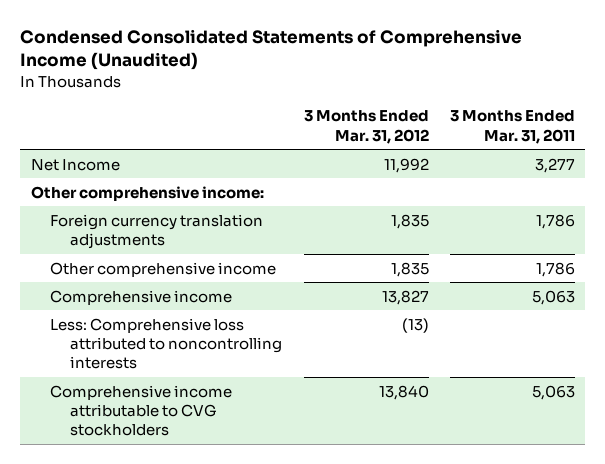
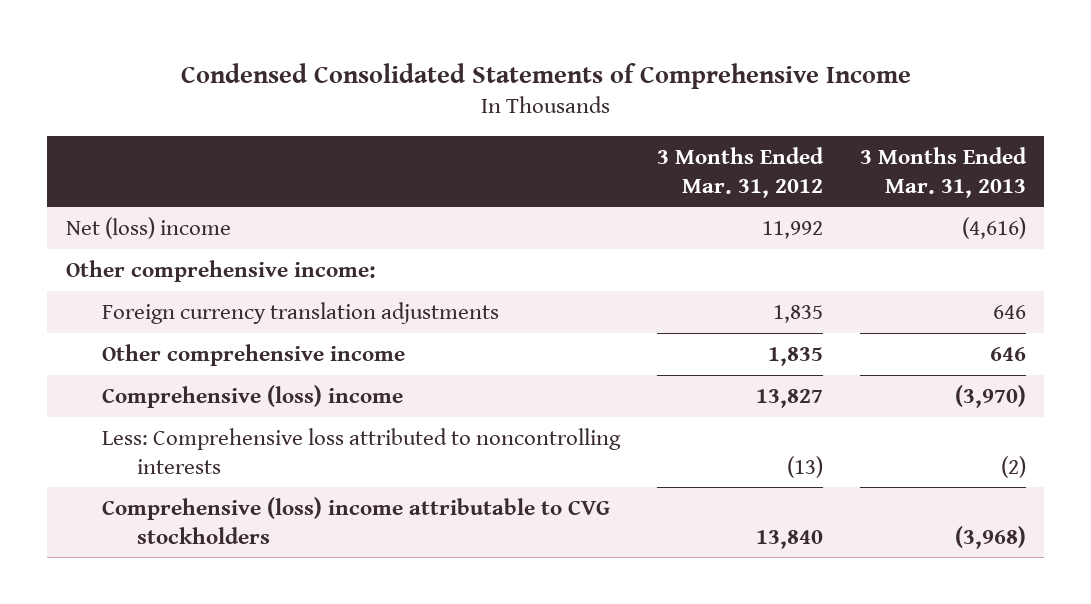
[20,29,523,71] Condensed Consolidated Statements of Comprehensive Income (Unaudited) -> [180,62,911,89] Condensed Consolidated Statements of Comprehensive Income
[449,110,575,144] 3 Months Ended Mar. 31, 2011 -> none
none -> [859,146,1027,198] 3 Months Ended Mar. 31, 2013
[30,158,120,171] Net Income -> [65,216,231,239] Net (loss) income
[50,289,233,305] Comprehensive income -> [101,384,403,408] Comprehensive (loss) income
[50,384,233,437] Comprehensive income attributable to CVG stockholders -> [101,496,610,544] Comprehensive (loss) income attributable to CVG stockholders

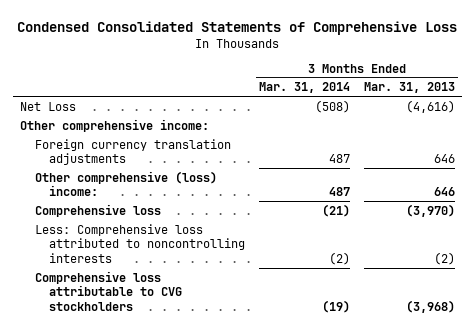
[180,62,911,89] Condensed Consolidated Statements of Comprehensive Income -> [17,20,458,35] Condensed Consolidated Statements of Comprehensive Loss
[656,146,824,198] 3 Months Ended Mar. 31, 2012 -> none
none -> [259,82,351,94] Mar. 31, 2014
[65,216,231,239] Net (loss) income -> [20,101,77,111] Net Loss
[101,343,405,366] Other comprehensive income -> [34,170,217,197] Other comprehensive (loss) income:
[101,384,403,408] Comprehensive (loss) income -> [34,203,161,217] Comprehensive loss
[101,496,610,544] Comprehensive (loss) income attributable to CVG stockholders -> [34,270,183,311] Comprehensive loss attributable to CVG stockholders

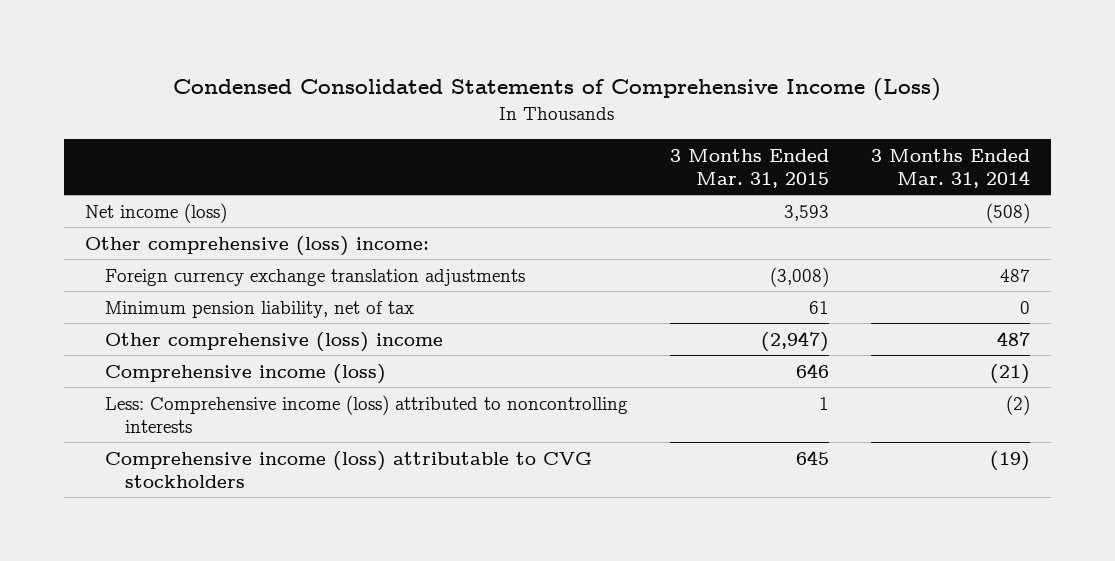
[17,20,458,35] Condensed Consolidated Statements of Comprehensive Loss -> [173,77,942,101] Condensed Consolidated Statements of Comprehensive Income (Loss)
[363,82,455,94] Mar. 31, 2013 -> none
none -> [669,148,829,188] 3 Months Ended Mar. 31, 2015
[20,101,77,111] Net Loss -> [84,202,227,223] Net income (loss)
[20,118,210,132] Other comprehensive income: -> [84,235,429,256] Other comprehensive (loss) income:
[34,138,231,166] Foreign currency translation adjustments -> [104,268,525,286] Foreign currency exchange translation adjustments
none -> [104,300,414,318] Minimum pension liability, net of tax
[34,170,217,197] Other comprehensive (loss) income: -> [104,331,443,352] Other comprehensive (loss) income
[34,203,161,217] Comprehensive loss -> [104,363,386,384] Comprehensive income (loss)
[34,223,246,263] Less: Comprehensive loss attributed to noncontrolling interests -> [104,394,628,433] Less: Comprehensive income (loss) attributed to noncontrolling interests
[34,270,183,311] Comprehensive loss attributable to CVG stockholders -> [104,450,592,488] Comprehensive income (loss) attributable to CVG stockholders

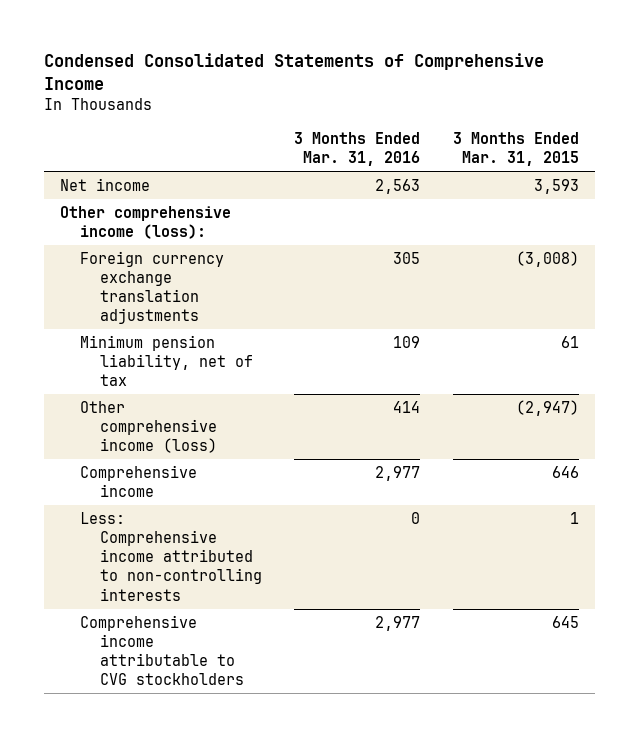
[173,77,942,101] Condensed Consolidated Statements of Comprehensive Income (Loss) -> [43,53,544,91] Condensed Consolidated Statements of Comprehensive Income
[871,148,1031,188] 3 Months Ended Mar. 31, 2014 -> none
none -> [294,131,421,167] 3 Months Ended Mar. 31, 2016
[84,202,227,223] Net income (loss) -> [60,177,151,191] Net income
[84,235,429,256] Other comprehensive (loss) income: -> [60,205,232,240] Other comprehensive income (loss):
[104,331,443,352] Other comprehensive (loss) income -> [80,400,217,454] Other comprehensive income (loss)
[104,363,386,384] Comprehensive income (loss) -> [80,464,198,498] Comprehensive income
[104,394,628,433] Less: Comprehensive income (loss) attributed to noncontrolling interests -> [80,511,262,601] Less: Comprehensive income attributed to non-controlling interests
[104,450,592,488] Comprehensive income (loss) attributable to CVG stockholders -> [80,614,244,686] Comprehensive income attributable to CVG stockholders

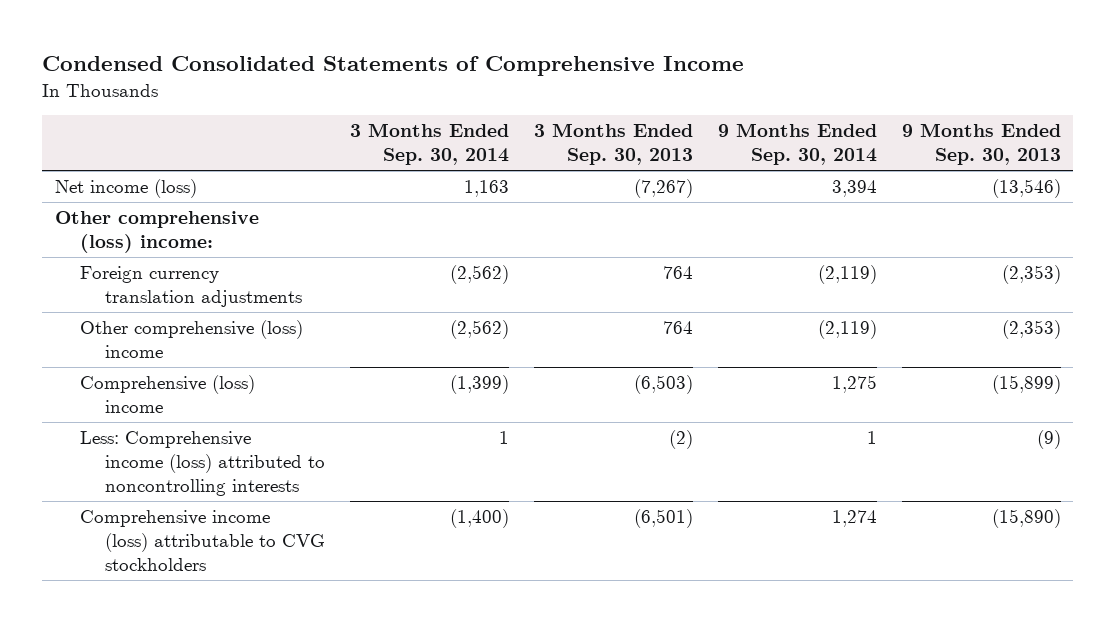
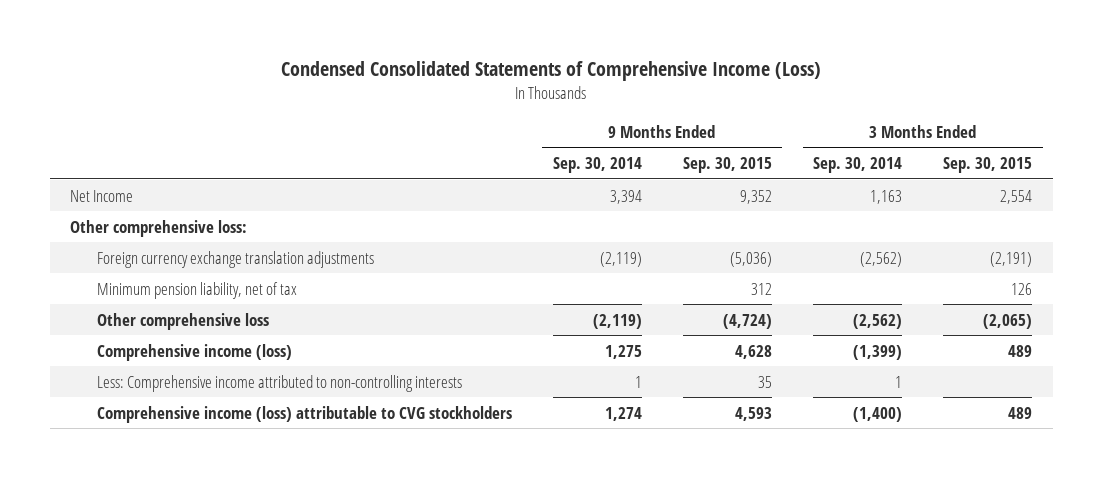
[42,56,745,77] Condensed Consolidated Statements of Comprehensive Income -> [281,61,822,82] Condensed Consolidated Statements of Comprehensive Income (Loss)
[533,123,693,166] 3 Months Ended Sep. 30, 2013 -> none
[901,123,1061,166] 9 Months Ended Sep. 30, 2013 -> none
none -> [682,157,772,174] Sep. 30, 2015
none -> [943,157,1033,174] Sep. 30, 2015
[54,178,197,198] Net income (loss) -> [70,189,134,202] Net Income
[54,210,259,253] Other comprehensive (loss) income: -> [70,219,248,237] Other comprehensive loss:
[79,265,302,307] Foreign currency translation adjustments -> [96,250,374,268] Foreign currency exchange translation adjustments
none -> [96,281,297,299] Minimum pension liability, net of tax
[79,319,303,358] Other comprehensive (loss) income -> [96,312,269,330] Other comprehensive loss
[79,374,255,413] Comprehensive (loss) income -> [96,343,292,361] Comprehensive income (loss)
[79,430,325,496] Less: Comprehensive income (loss) attributed to noncontrolling interests -> [96,374,462,392] Less: Comprehensive income attributed to non-controlling interests

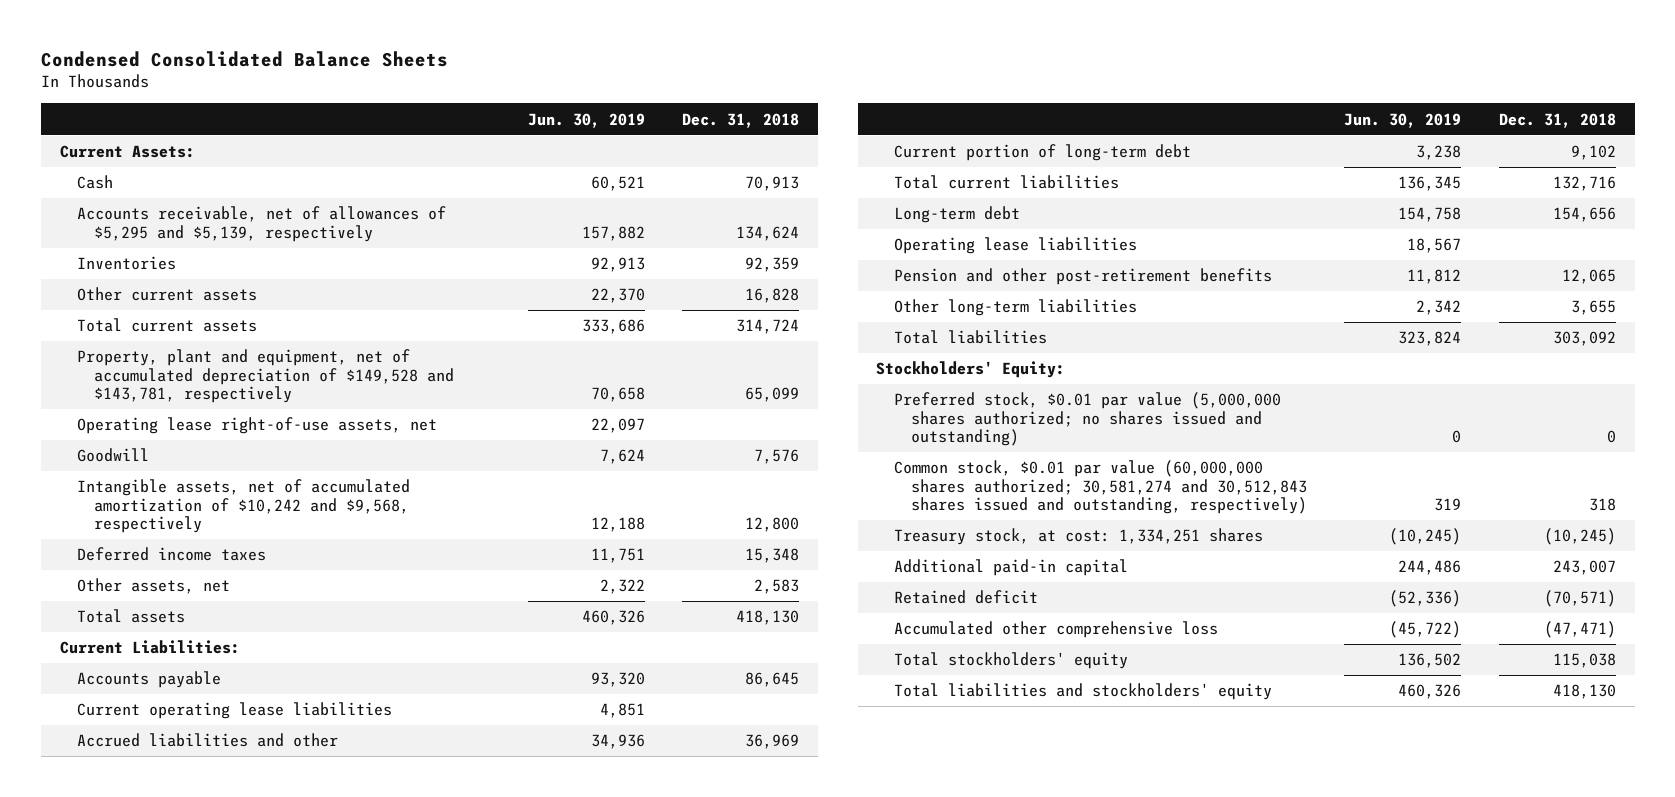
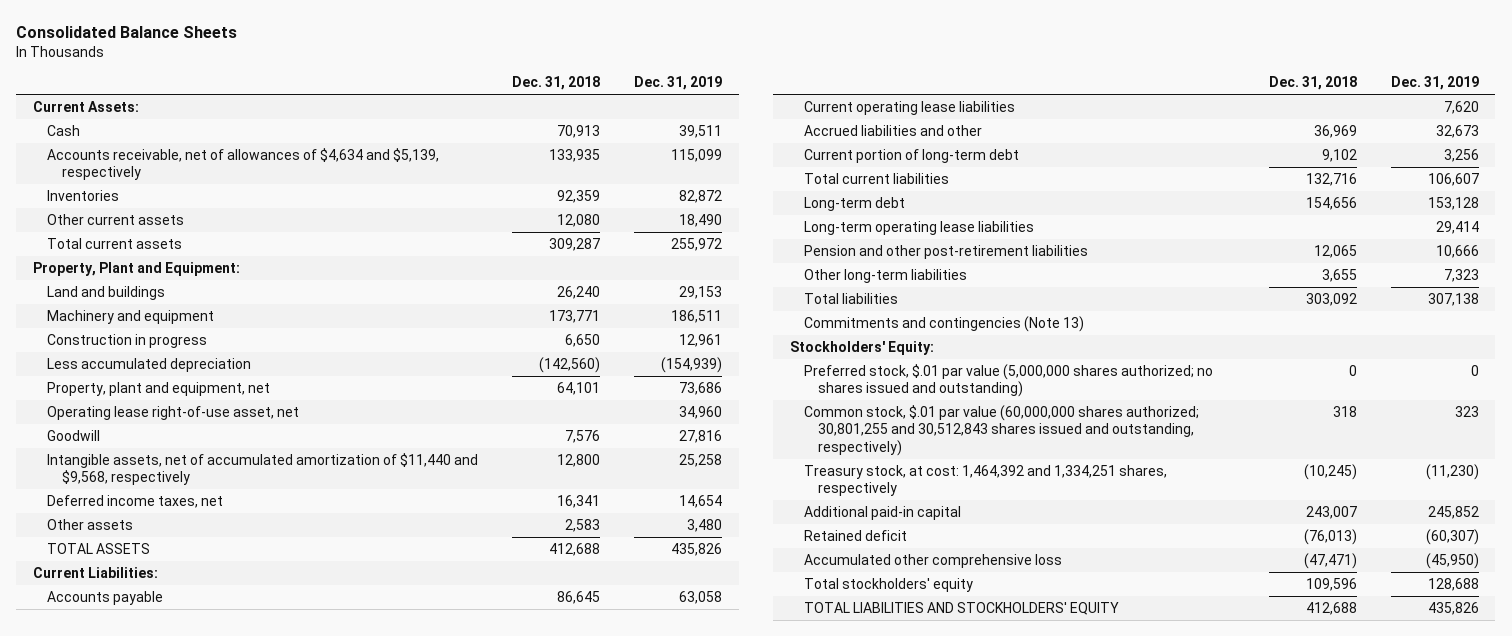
[40,50,448,67] Condensed Consolidated Balance Sheets -> [16,25,238,38] Consolidated Balance Sheets
[527,112,645,128] Jun. 30, 2019 -> none
none -> [633,76,722,91] Dec. 31, 2019
[76,206,446,242] Accounts receivable, net of allowances of $5,295 and $5,139, respectively -> [47,147,440,181] Accounts receivable, net of allowances of $4,634 and $5,139, respectively
[735,225,799,241] 134,624 -> [549,148,601,162] 133,935
[744,288,799,304] 16,828 -> [557,213,601,227] 12,080
[735,319,799,335] 314,724 -> [549,237,601,251] 309,287
none -> [33,261,241,276] Property, Plant and Equipment:
none -> [47,285,166,300] Land and buildings
none -> [47,309,215,324] Machinery and equipment
none -> [47,333,208,348] Construction in progress
none -> [47,357,252,372] Less accumulated depreciation
[76,349,455,404] Property, plant and equipment, net of accumulated depreciation of $149,528 and $143,781, respectively -> [47,381,271,396] Property, plant and equipment, net
[744,387,799,403] 65,099 -> [557,381,601,395] 64,101
[76,417,437,435] Operating lease right-of-use assets, net -> [47,405,300,420] Operating lease right-of-use asset, net
[76,479,410,534] Intangible assets, net of accumulated amortization of $10,242 and $9,568, respectively -> [47,452,479,486] Intangible assets, net of accumulated amortization of $11,440 and $9,568, respectively
[76,547,266,562] Deferred income taxes -> [47,494,224,508] Deferred income taxes, net
[744,548,799,564] 15,348 -> [557,494,601,508] 16,341
[76,578,230,595] Other assets, net -> [47,518,134,530] Other assets
[76,609,185,624] Total assets -> [47,542,151,554] TOTAL ASSETS
[735,610,799,626] 418,130 -> [549,542,601,556] 412,688
[893,237,1137,255] Operating lease liabilities -> [804,220,1035,235] Long-term operating lease liabilities
[893,268,1272,286] Pension and other post-retirement benefits -> [804,244,1089,259] Pension and other post-retirement liabilities
none -> [804,315,1085,332] Commitments and contingencies (Note 13)
[893,392,1281,447] Preferred stock, $0.01 par value (5,000,000 shares authorized; no shares issued and outstanding) -> [804,363,1214,398] Preferred stock, $.01 par value (5,000,000 shares authorized; no shares issued and outstanding)
[893,460,1308,515] Common stock, $0.01 par value (60,000,000 shares authorized; 30,581,274 and 30,512,843 shares issued and outstanding, respectively) -> [804,404,1200,456] Common stock, $.01 par value (60,000,000 shares authorized; 30,801,255 and 30,512,843 shares issued and outstanding, respectively)
[893,528,1263,546] Treasury stock, at cost: 1,334,251 shares -> [804,464,1168,497] Treasury stock, at cost: 1,464,392 and 1,334,251 shares, respectively
[1543,590,1616,608] (70,571) -> [1303,528,1357,545] (76,013)
[1552,653,1616,669] 115,038 -> [1305,577,1357,591] 109,596
[893,683,1272,701] Total liabilities and stockholders' equity -> [804,601,1120,615] TOTAL LIABILITIES AND STOCKHOLDERS' EQUITY
[1552,684,1616,700] 418,130 -> [1305,601,1357,615] 412,688

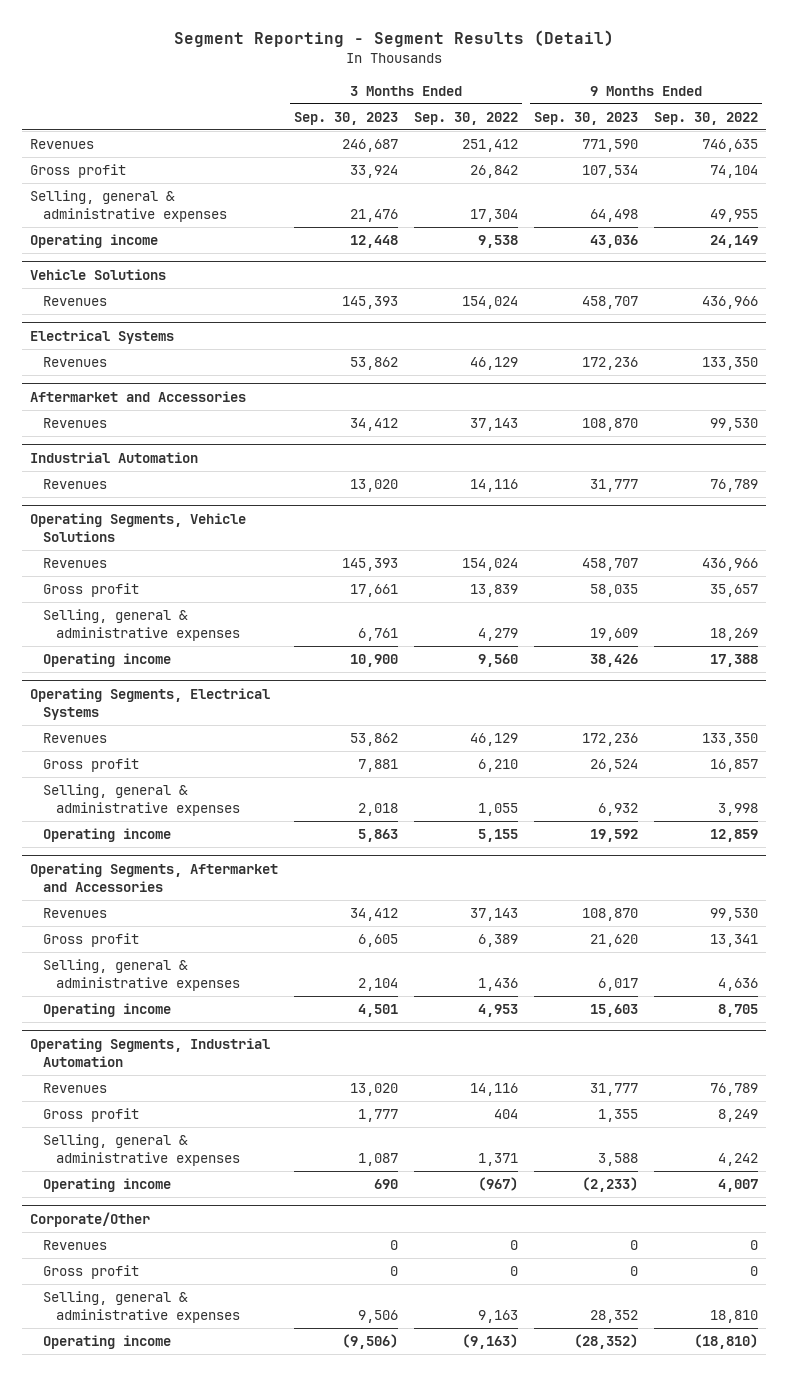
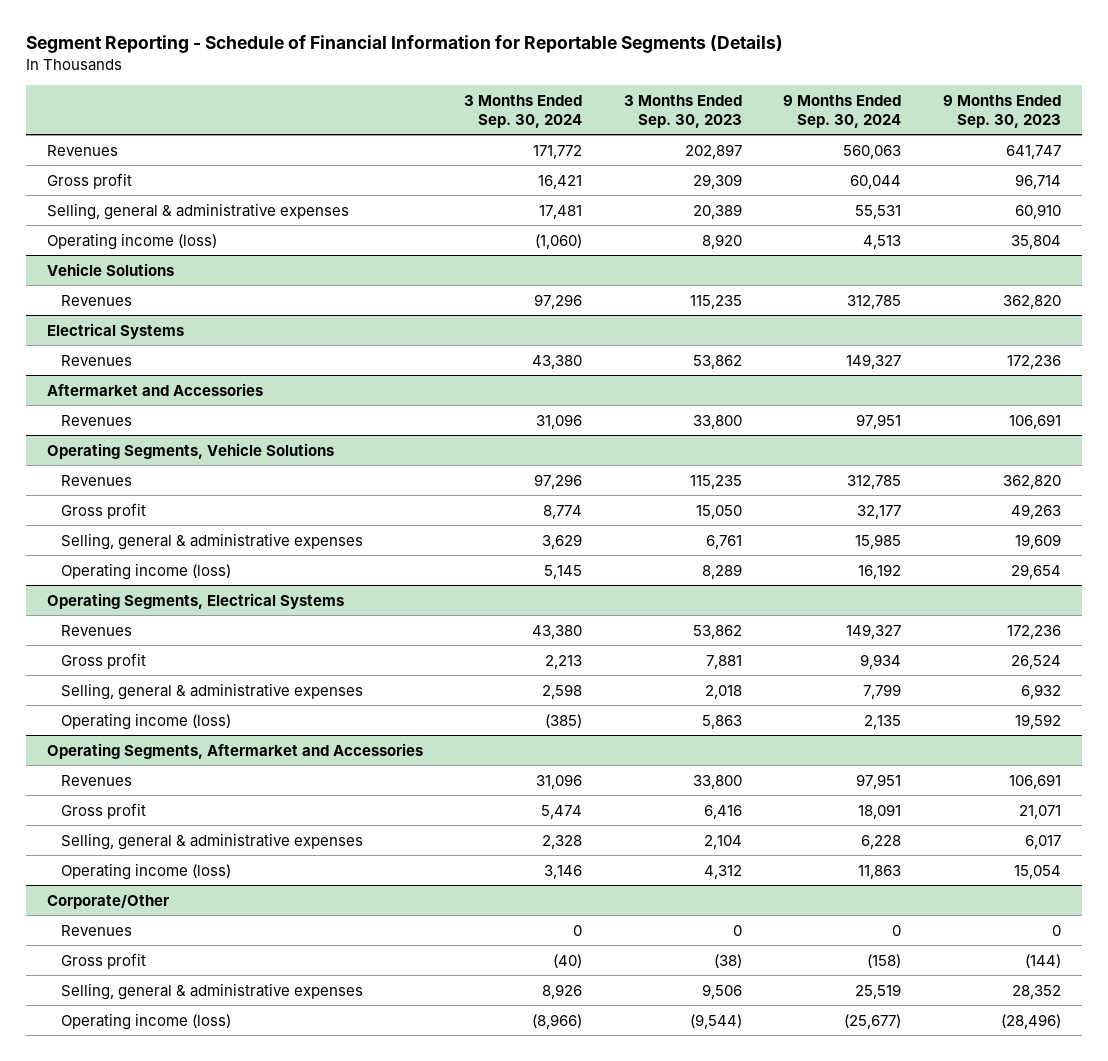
[174,30,615,48] Segment Reporting - Segment Results (Detail) -> [25,35,783,54] Segment Reporting - Schedule of Financial Information for Reportable Segments (Details)
[414,111,519,125] Sep. 30, 2022 -> none
[653,111,758,125] Sep. 30, 2022 -> none
none -> [464,94,583,129] 3 Months Ended Sep. 30, 2024
none -> [783,94,902,129] 9 Months Ended Sep. 30, 2024
[342,139,399,153] 246,687 -> [684,143,742,159] 202,897
[582,139,639,153] 771,590 -> [1006,144,1062,159] 641,747
[350,165,399,179] 33,924 -> [692,173,742,189] 29,309
[582,165,639,179] 107,534 -> [1015,173,1062,189] 96,714
[350,208,399,222] 21,476 -> [692,203,742,219] 20,389
[590,208,639,222] 64,498 -> [1015,203,1062,219] 60,910
[30,234,159,249] Operating income -> [46,232,217,250] Operating income (loss)
[350,235,399,249] 12,448 -> [701,233,742,249] 8,920
[590,235,639,249] 43,036 -> [1011,234,1062,249] 35,804
[342,296,399,310] 145,393 -> [689,294,742,309] 115,235
[582,296,639,310] 458,707 -> [1003,294,1062,309] 362,820
[30,452,199,464] Industrial Automation -> none
[43,479,108,490] Revenues -> none
[350,418,399,432] 34,412 -> [692,414,742,429] 33,800
[582,418,639,432] 108,870 -> [1009,413,1062,429] 106,691
[342,558,399,572] 145,393 -> [689,474,742,489] 115,235
[582,558,639,572] 458,707 -> [1003,474,1062,489] 362,820
[350,584,399,598] 17,661 -> [695,504,742,519] 15,050
[590,584,639,598] 58,035 -> [1011,503,1062,519] 49,263
[43,653,172,668] Operating income -> [60,562,231,580] Operating income (loss)
[350,654,399,668] 10,900 -> [701,563,742,579] 8,289
[590,654,639,668] 38,426 -> [1011,563,1062,579] 29,654
[43,828,172,843] Operating income -> [60,712,231,730] Operating income (loss)
[350,908,399,922] 34,412 -> [692,774,742,789] 33,800
[582,908,639,922] 108,870 -> [1009,773,1062,789] 106,691
[358,934,399,948] 6,605 -> [703,804,742,819] 6,416
[590,934,639,948] 21,620 -> [1019,804,1062,819] 21,071
[30,1038,271,1067] Operating Segments, Industrial Automation -> none
[43,1083,108,1094] Revenues -> none
[43,1108,140,1123] Gross profit -> none
[43,1134,241,1166] Selling, general & administrative expenses -> none
[43,1178,172,1193] Operating income -> none
[43,1003,172,1018] Operating income -> [60,862,231,880] Operating income (loss)
[358,1004,399,1018] 4,501 -> [703,864,742,879] 4,312
[590,1004,639,1018] 15,603 -> [1014,864,1062,879] 15,054
[390,1266,399,1277] 0 -> [713,953,742,968] (38)
[630,1266,639,1277] 0 -> [1025,953,1062,968] (144)
[43,1335,172,1350] Operating income -> [60,1012,231,1030] Operating income (loss)
[342,1334,399,1350] (9,506) -> [689,1013,742,1029] (9,544)
[574,1334,639,1350] (28,352) -> [1001,1013,1062,1029] (28,496)

